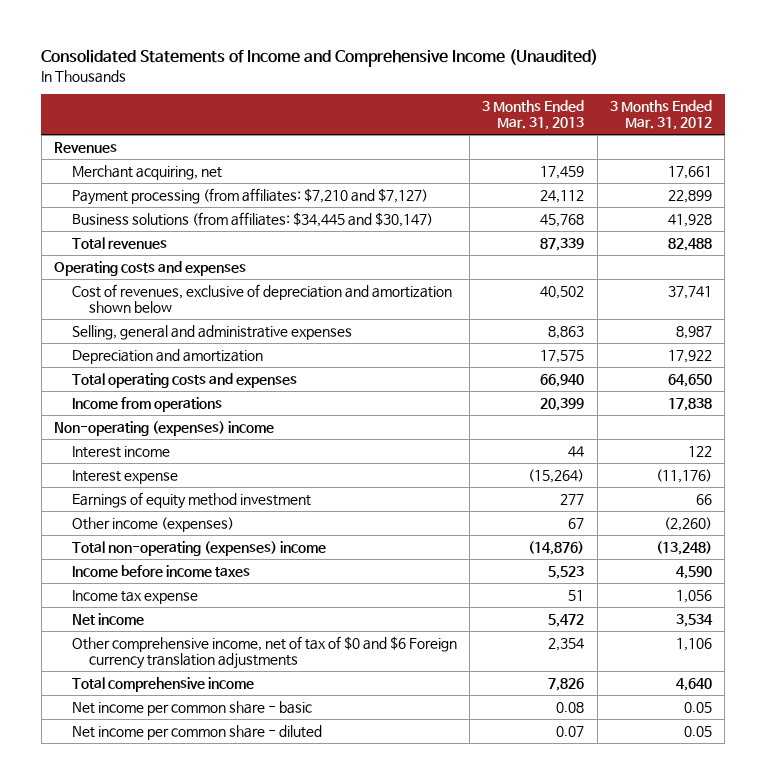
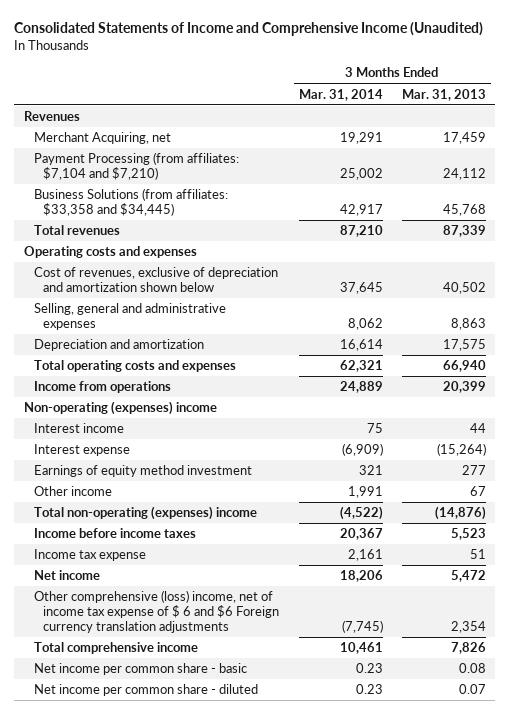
[609,100,712,130] 3 Months Ended Mar. 31, 2012 -> none
none -> [298,88,383,101] Mar. 31, 2014
[71,165,222,181] Merchant acquiring, net -> [33,132,171,145] Merchant Acquiring, net
[71,188,428,206] Payment processing (from affiliates: $7,210 and $7,127) -> [33,152,239,180] Payment Processing (from affiliates: $7,104 and $7,210)
[71,212,433,228] Business solutions (from affiliates: $34,445 and $30,147) -> [33,188,228,216] Business Solutions (from affiliates: $33,358 and $34,445)
[71,517,234,533] Other income (expenses) -> [33,486,112,497] Other income
[71,636,457,669] Other comprehensive income, net of tax of $0 and $6 Foreign currency translation adjustments -> [33,590,280,633] Other comprehensive (loss) income, net of income tax expense of $ 6 and $6 Foreign currency translation adjustments

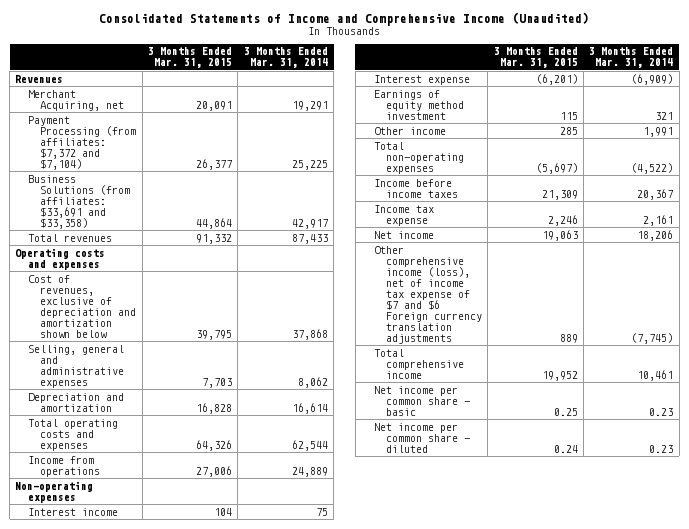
[401,88,486,101] Mar. 31, 2013 -> none
none -> [147,47,232,69] 3 Months Ended Mar. 31, 2015
[33,152,239,180] Payment Processing (from affiliates: $7,104 and $7,210) -> [27,115,137,170] Payment Processing (from affiliates: $7,372 and $7,104)
[339,167,383,180] 25,002 -> [291,159,328,170] 25,225
[33,188,228,216] Business Solutions (from affiliates: $33,358 and $34,445) -> [27,174,131,229] Business Solutions (from affiliates: $33,691 and $33,358)
[339,225,383,238] 87,210 -> [291,233,328,244] 87,433
[339,281,383,294] 37,645 -> [291,328,328,340] 37,868
[339,360,383,373] 62,321 -> [291,439,328,451] 62,544
[23,401,217,416] Non-operating (expenses) income -> [15,480,94,503] Non-operating expenses
[33,506,257,521] Total non-operating (expenses) income -> [373,141,465,174] Total non-operating expenses
[33,590,280,633] Other comprehensive (loss) income, net of income tax expense of $ 6 and $6 Foreign currency translation adjustments -> [373,245,483,344] Other comprehensive income (loss), net of income tax expense of $7 and $6 Foreign currency translation adjustments

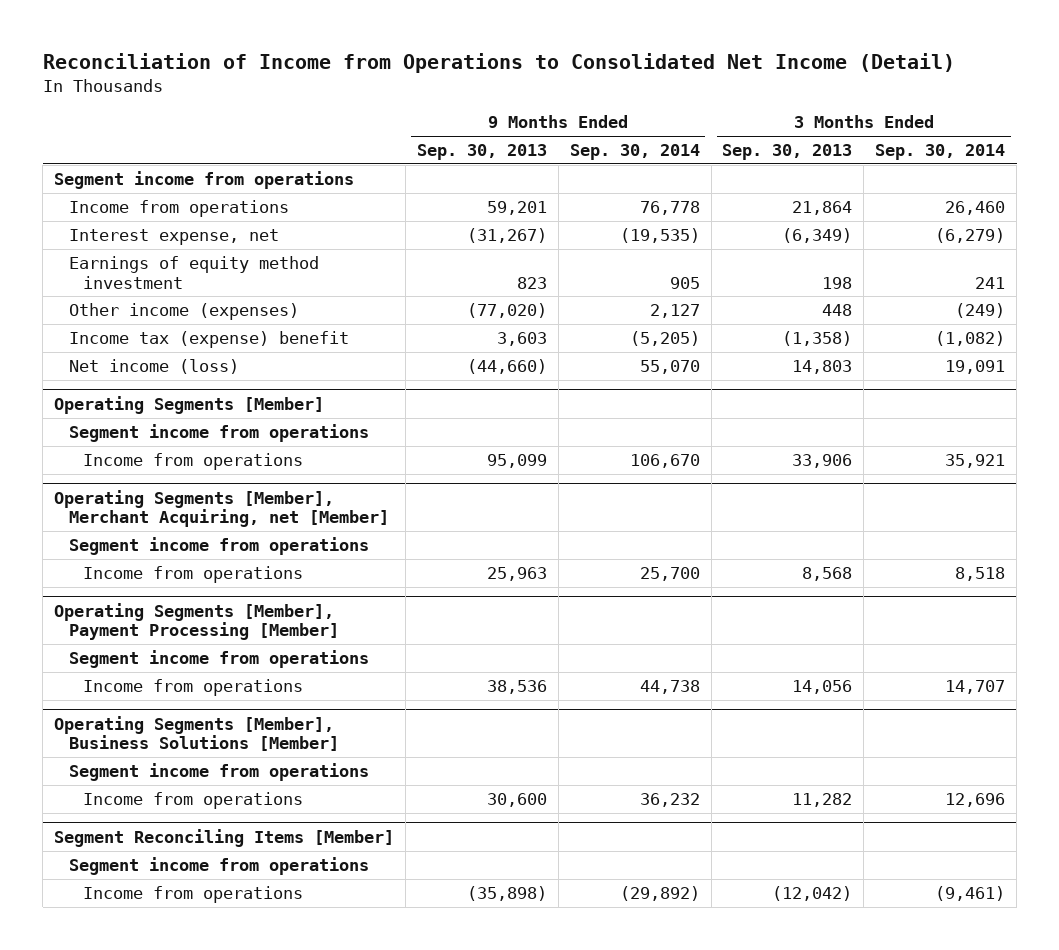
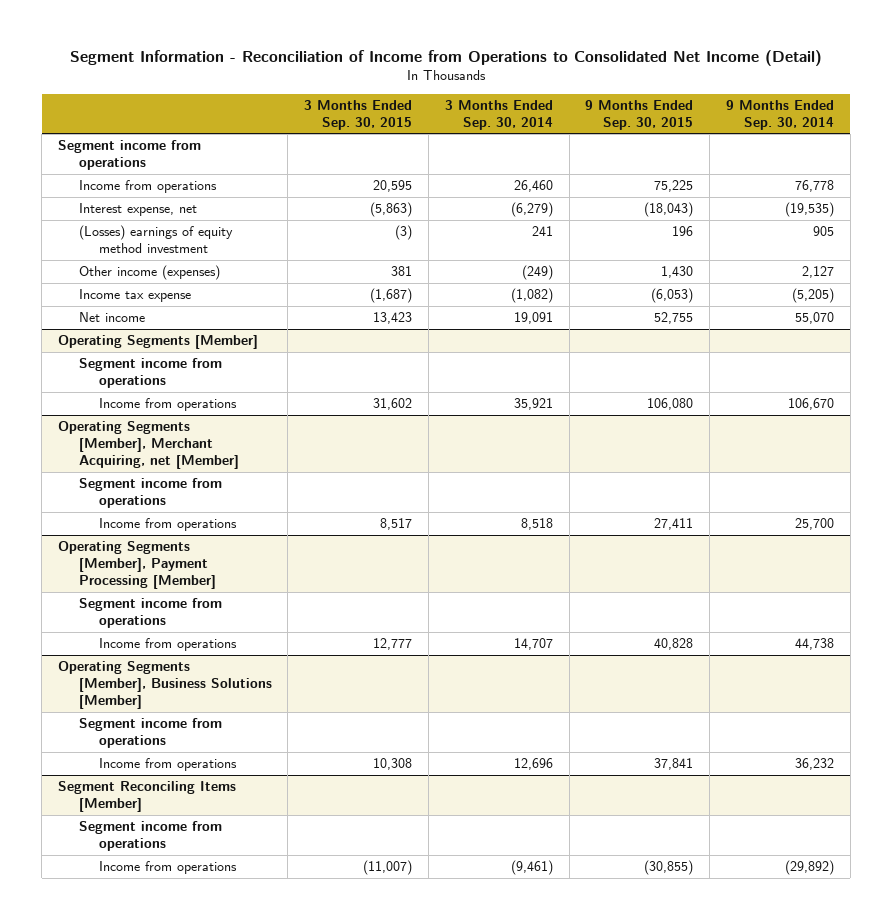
[42,52,955,73] Reconciliation of Income from Operations to Consolidated Net Income (Detail) -> [69,50,822,67] Segment Information - Reconciliation of Income from Operations to Consolidated Net Income (Detail)
[416,144,547,161] Sep. 30, 2013 -> none
[722,144,853,161] Sep. 30, 2013 -> none
none -> [304,99,413,130] 3 Months Ended Sep. 30, 2015
none -> [585,99,694,130] 9 Months Ended Sep. 30, 2015
[68,256,319,289] Earnings of equity method investment -> [78,224,233,254] (Losses) earnings of equity method investment
[68,331,349,349] Income tax (expense) benefit -> [78,288,191,302] Income tax expense
[68,359,239,375] Net income (loss) -> [78,311,145,322] Net income

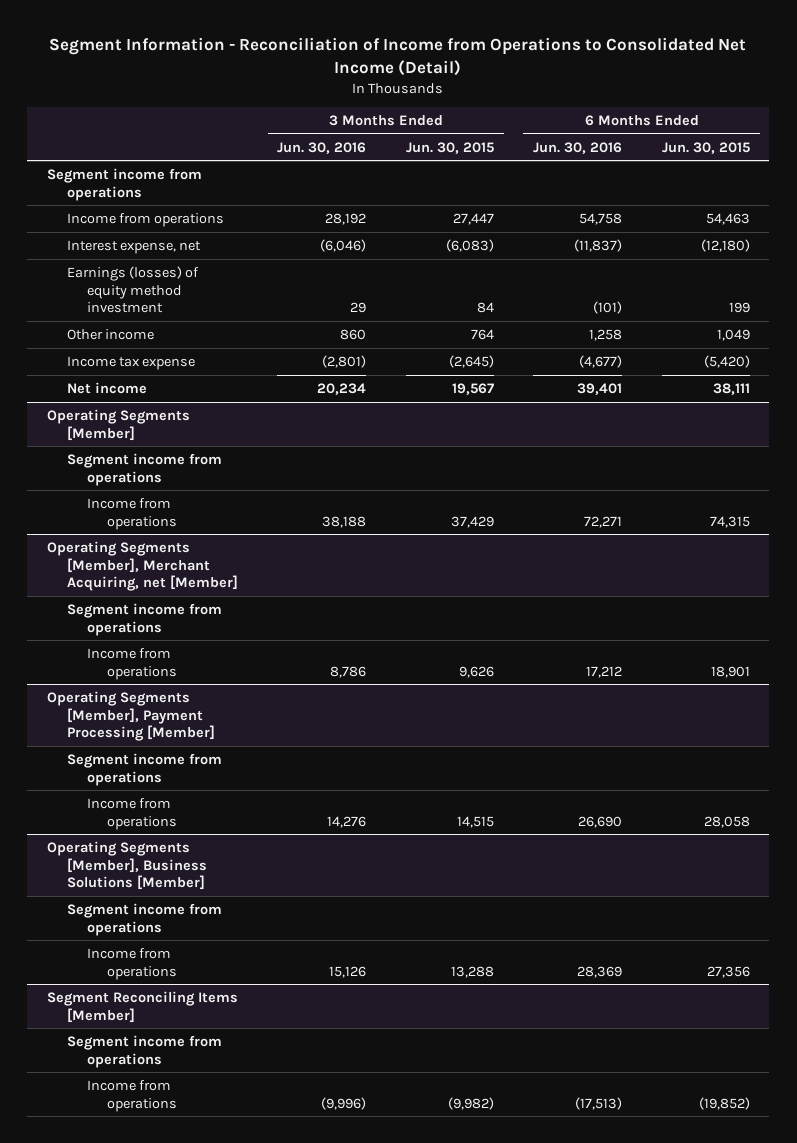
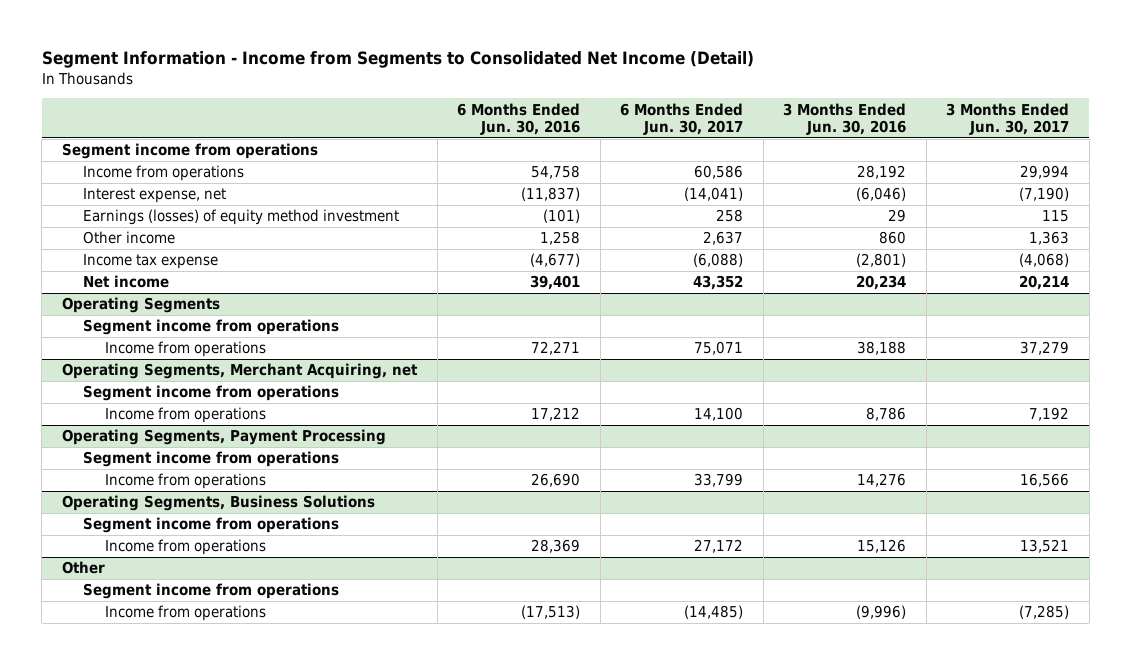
[49,37,747,76] Segment Information - Reconciliation of Income from Operations to Consolidated Net Income (Detail) -> [41,51,754,69] Segment Information - Income from Segments to Consolidated Net Income (Detail)
[405,141,494,154] Jun. 30, 2015 -> none
[661,141,750,154] Jun. 30, 2015 -> none
none -> [620,102,744,136] 6 Months Ended Jun. 30, 2017
none -> [946,102,1070,136] 3 Months Ended Jun. 30, 2017
[47,408,191,441] Operating Segments [Member] -> [61,297,220,314] Operating Segments
[47,540,239,592] Operating Segments [Member], Merchant Acquiring, net [Member] -> [61,363,418,380] Operating Segments, Merchant Acquiring, net
[47,690,216,742] Operating Segments [Member], Payment Processing [Member] -> [61,429,386,446] Operating Segments, Payment Processing
[47,840,208,891] Operating Segments [Member], Business Solutions [Member] -> [61,495,375,512] Operating Segments, Business Solutions
[47,990,239,1023] Segment Reconciling Items [Member] -> none
none -> [61,561,105,575] Other

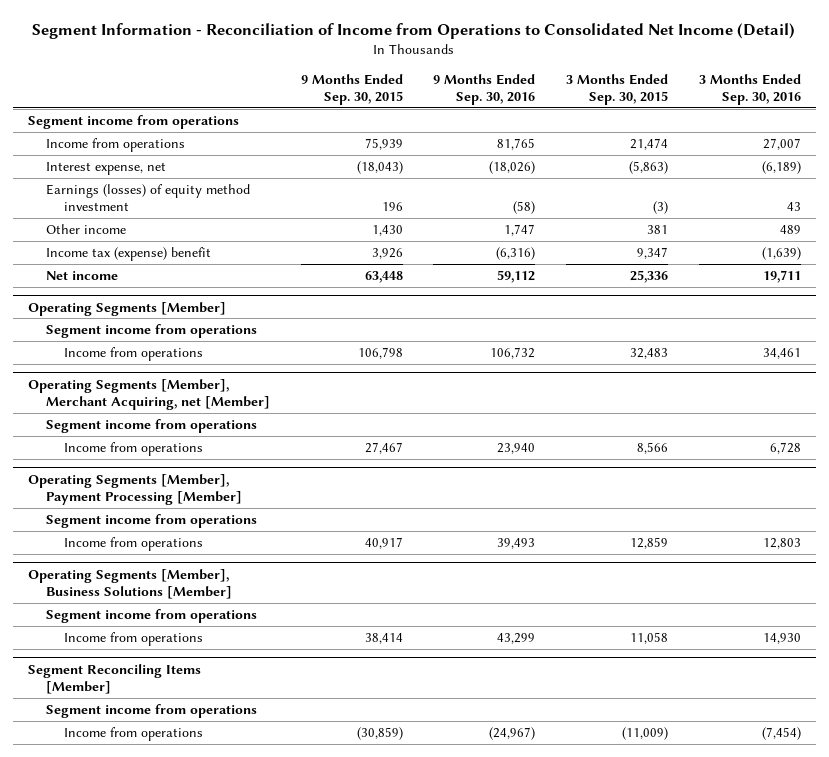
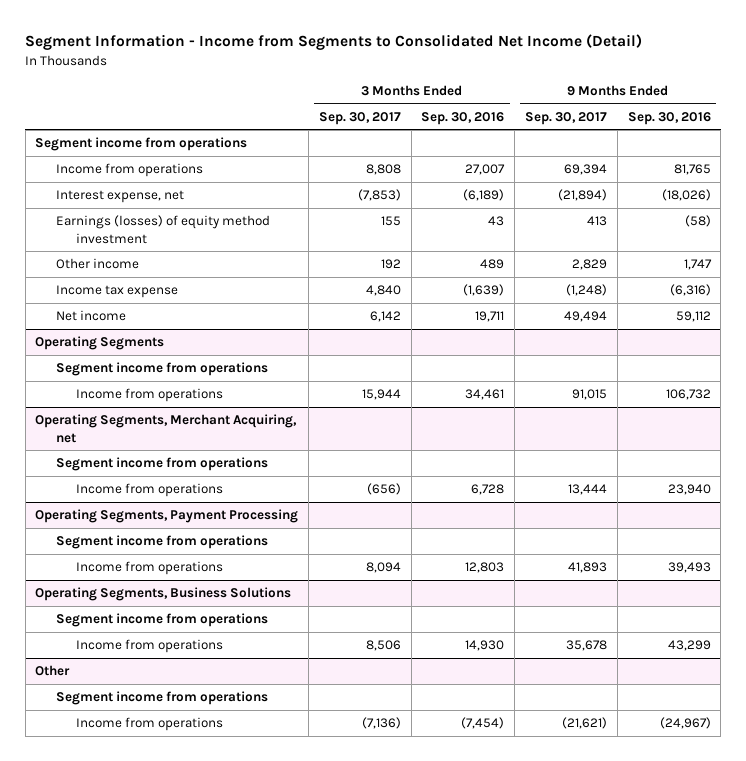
[32,22,796,39] Segment Information - Reconciliation of Income from Operations to Consolidated Net Income (Detail) -> [25,34,643,51] Segment Information - Income from Segments to Consolidated Net Income (Detail)
[300,73,403,106] 9 Months Ended Sep. 30, 2015 -> none
[566,73,669,106] 3 Months Ended Sep. 30, 2015 -> none
none -> [318,111,401,125] Sep. 30, 2017
none -> [524,111,607,125] Sep. 30, 2017
[45,246,211,261] Income tax (expense) benefit -> [55,285,178,299] Income tax expense
[27,301,226,316] Operating Segments [Member] -> [35,336,165,351] Operating Segments
[27,378,270,411] Operating Segments [Member], Merchant Acquiring, net [Member] -> [35,414,298,443] Operating Segments, Merchant Acquiring, net
[27,473,242,506] Operating Segments [Member], Payment Processing [Member] -> [35,509,299,524] Operating Segments, Payment Processing
[27,568,232,600] Operating Segments [Member], Business Solutions [Member] -> [35,587,292,602] Operating Segments, Business Solutions
[27,663,201,695] Segment Reconciling Items [Member] -> none
none -> [35,665,71,677] Other

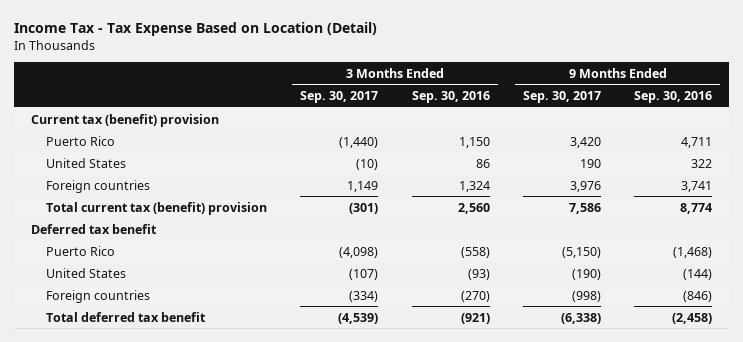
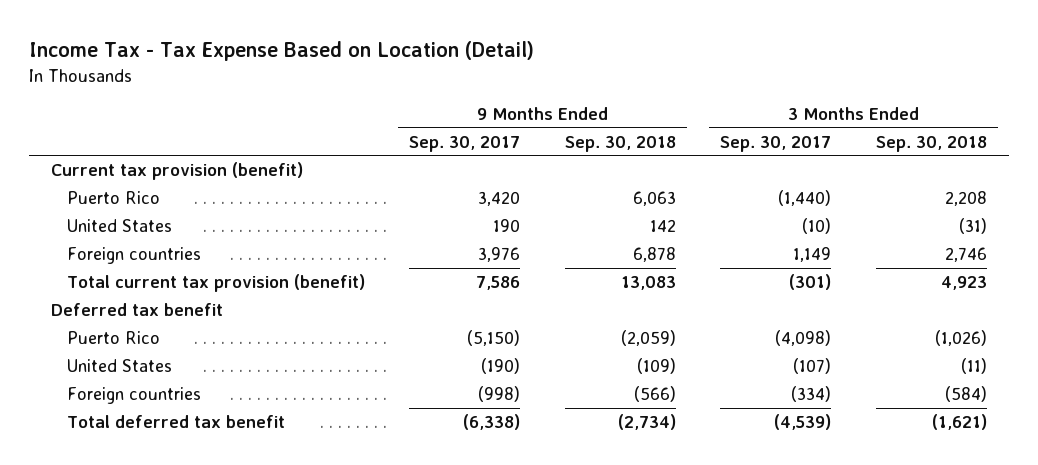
[411,90,490,103] Sep. 30, 2016 -> none
[634,90,713,103] Sep. 30, 2016 -> none
none -> [564,135,676,152] Sep. 30, 2018
none -> [875,135,987,152] Sep. 30, 2018
[30,113,219,127] Current tax (benefit) provision -> [51,161,304,180] Current tax provision (benefit)
[46,201,268,215] Total current tax (benefit) provision -> [66,273,365,292] Total current tax provision (benefit)

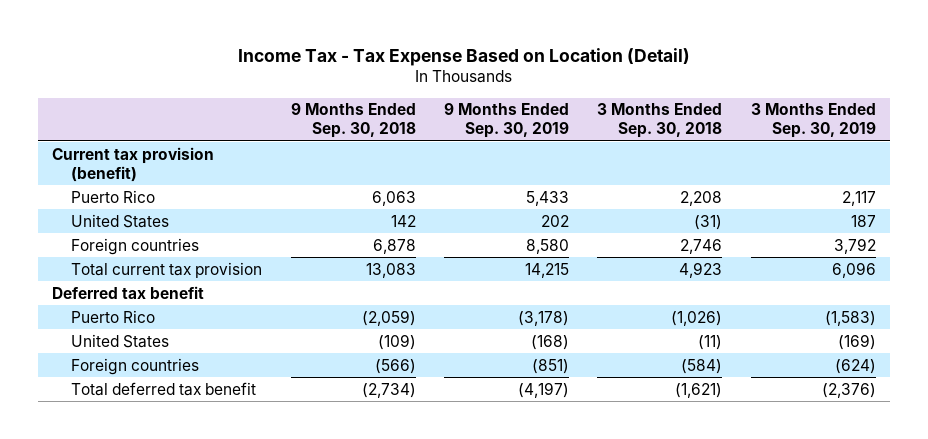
[409,135,521,152] Sep. 30, 2017 -> none
[720,135,832,152] Sep. 30, 2017 -> none
none -> [443,103,569,139] 9 Months Ended Sep. 30, 2019
none -> [750,103,876,139] 3 Months Ended Sep. 30, 2019
[66,273,365,292] Total current tax provision (benefit) -> [71,261,263,278] Total current tax provision

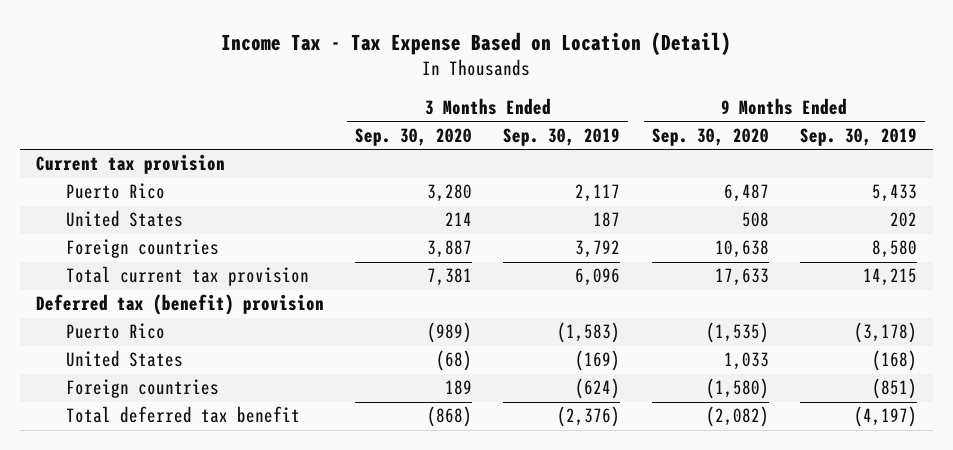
[290,103,416,139] 9 Months Ended Sep. 30, 2018 -> none
[597,103,723,139] 3 Months Ended Sep. 30, 2018 -> none
none -> [355,127,473,146] Sep. 30, 2020
none -> [651,127,769,146] Sep. 30, 2020
[52,146,215,182] Current tax provision (benefit) -> [35,154,225,175] Current tax provision
[52,285,205,299] Deferred tax benefit -> [35,294,324,316] Deferred tax (benefit) provision

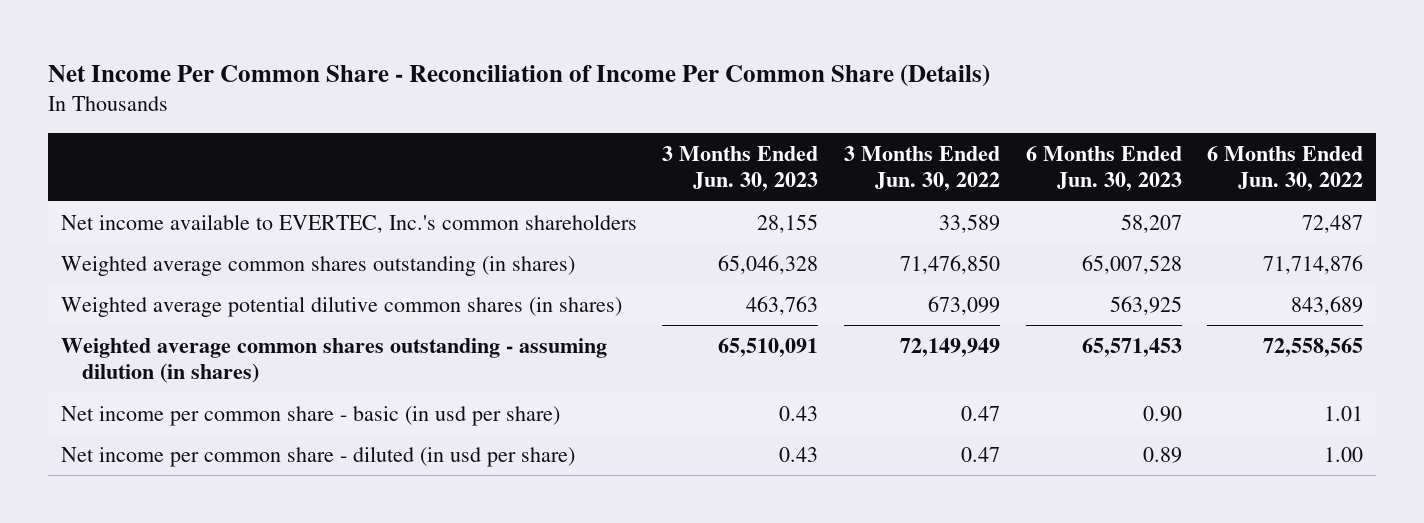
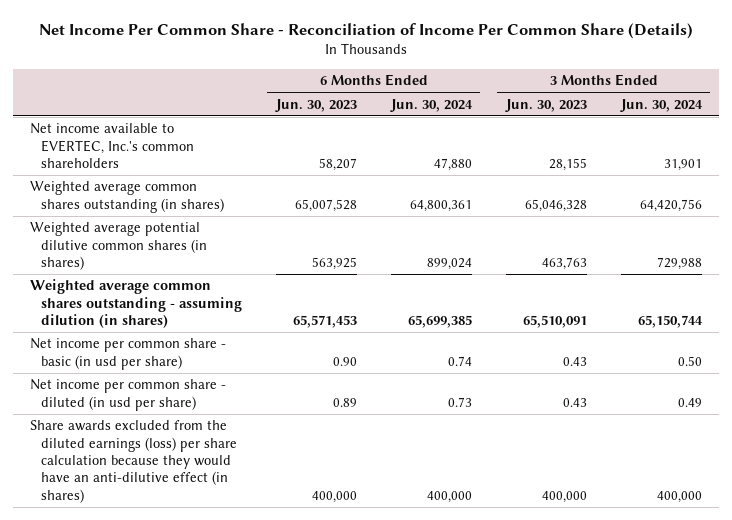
[843,145,1000,192] 3 Months Ended Jun. 30, 2022 -> none
[1207,145,1364,192] 6 Months Ended Jun. 30, 2022 -> none
none -> [389,98,473,112] Jun. 30, 2024
none -> [619,98,703,112] Jun. 30, 2024
none -> [29,420,237,503] Share awards excluded from the diluted earnings (loss) per share calculation because they would have an anti-dilutive effect (in shares)

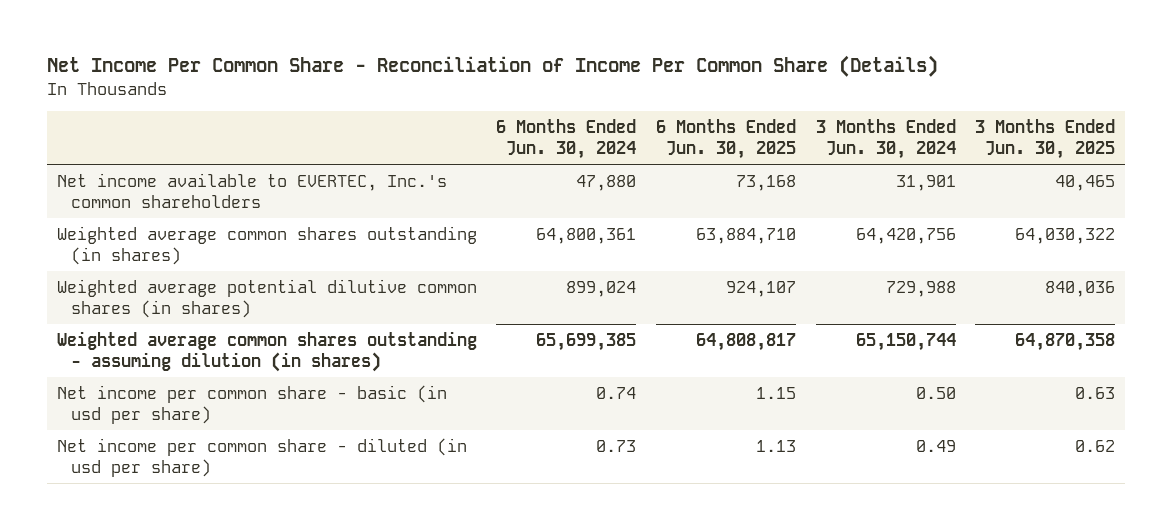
[274,98,357,112] Jun. 30, 2023 -> none
[504,98,587,112] Jun. 30, 2023 -> none
none -> [655,119,796,160] 6 Months Ended Jun. 30, 2025
none -> [975,119,1116,160] 3 Months Ended Jun. 30, 2025
[29,420,237,503] Share awards excluded from the diluted earnings (loss) per share calculation because they would have an anti-dilutive effect (in shares) -> none

